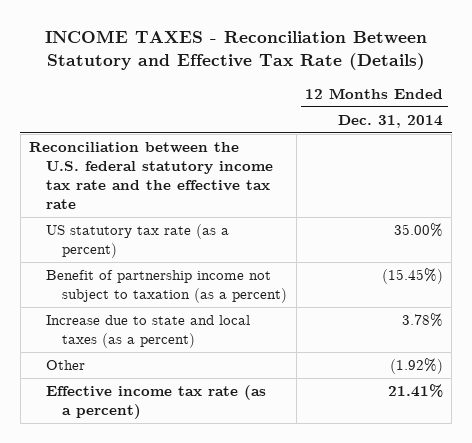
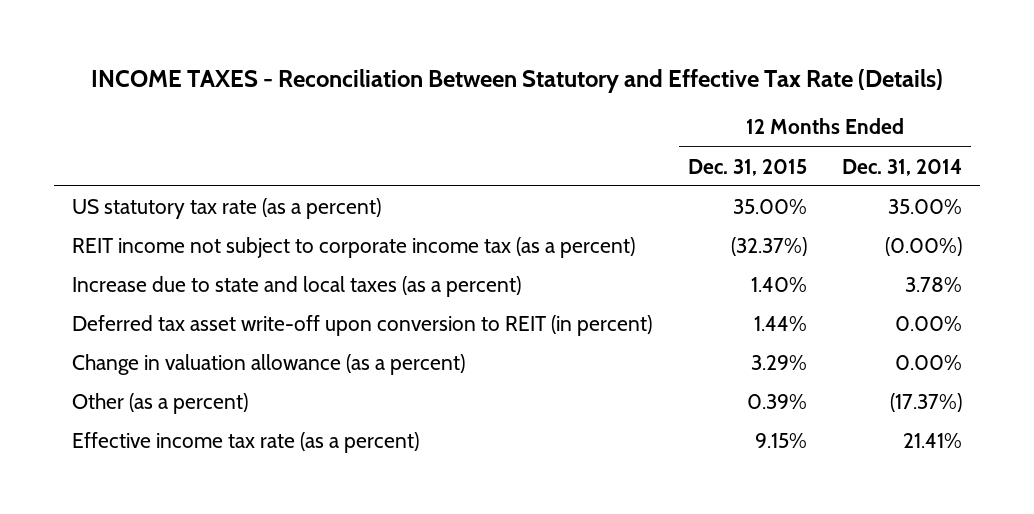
none -> [687,158,807,176] Dec. 31, 2015
[29,142,273,209] Reconciliation between the U.S. federal statutory income tax rate and the effective tax rate -> none
[45,270,288,304] Benefit of partnership income not subject to taxation (as a percent) -> [71,236,635,258] REIT income not subject to corporate income tax (as a percent)
[382,268,444,285] (15.45%) -> [885,236,963,256] (0.00%)
none -> [71,314,652,336] Deferred tax asset write-off upon conversion to REIT (in percent)
none -> [71,353,465,375] Change in valuation allowance (as a percent)
[45,360,85,371] Other -> [71,392,248,414] Other (as a percent)
[390,358,444,375] (1.92%) -> [890,392,963,412] (17.37%)

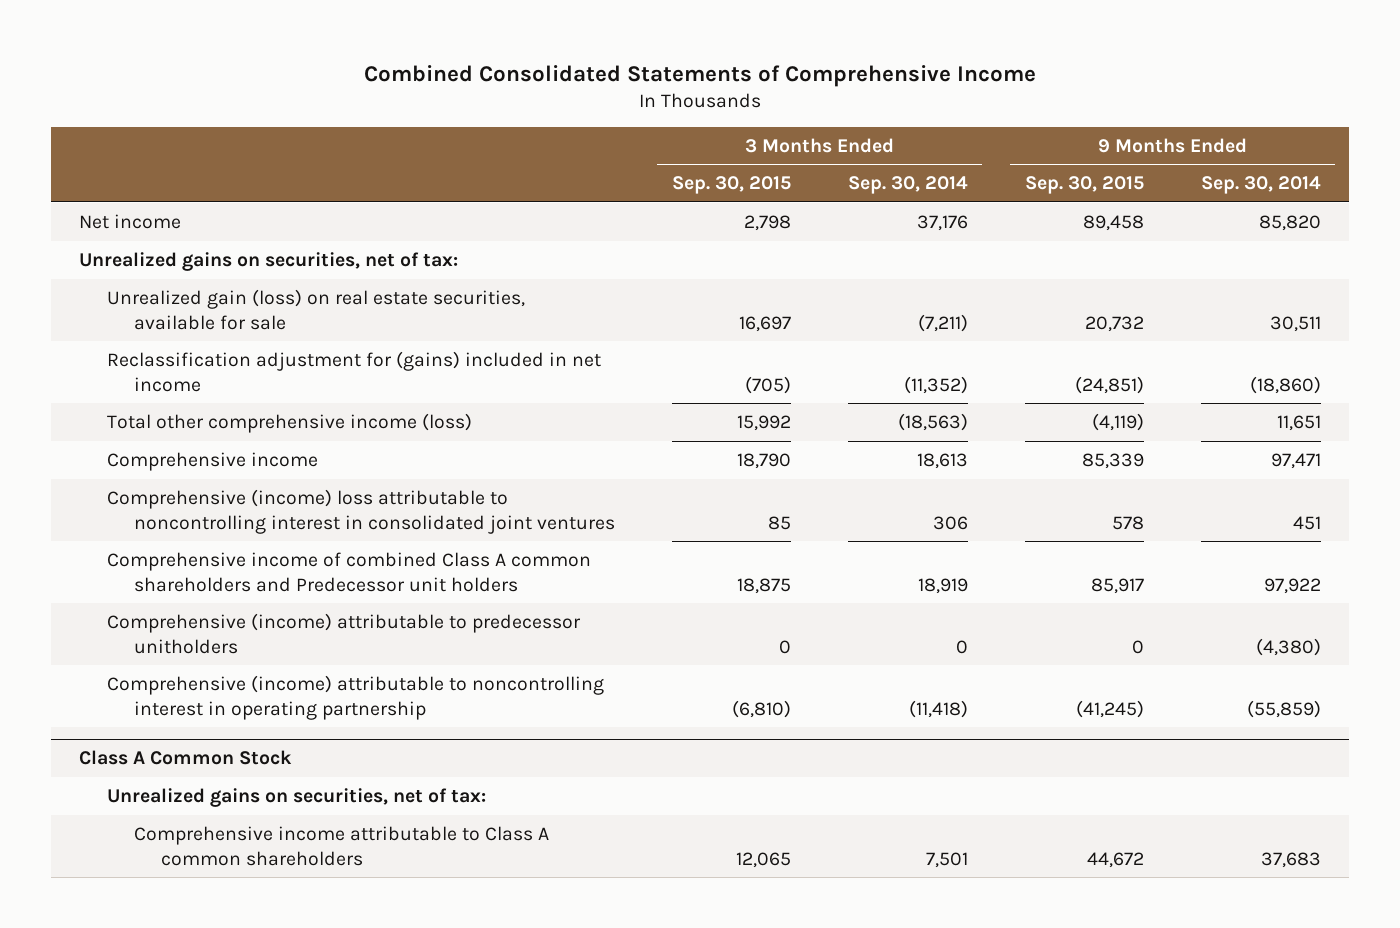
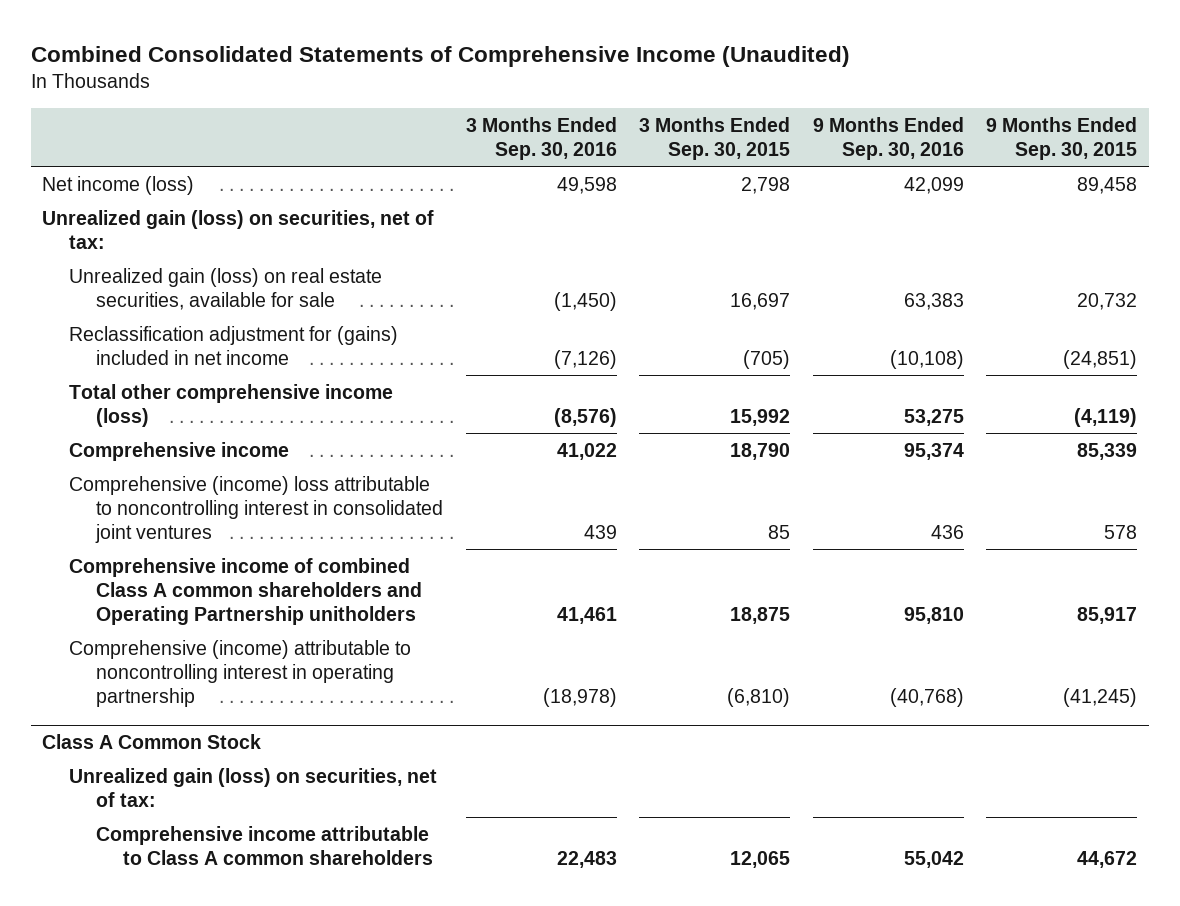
[364,65,1037,88] Combined Consolidated Statements of Comprehensive Income -> [31,45,851,67] Combined Consolidated Statements of Comprehensive Income (Unaudited)
[847,176,968,195] Sep. 30, 2014 -> none
[1200,176,1321,195] Sep. 30, 2014 -> none
none -> [465,116,617,161] 3 Months Ended Sep. 30, 2016
none -> [812,116,964,161] 9 Months Ended Sep. 30, 2016
[79,213,182,229] Net income -> [42,175,195,195] Net income (loss)
[79,251,459,271] Unrealized gains on securities, net of tax: -> [42,209,435,250] Unrealized gain (loss) on securities, net of tax:
[106,612,581,654] Comprehensive (income) attributable to predecessor unitholders -> none
[106,551,591,592] Comprehensive income of combined Class A common shareholders and Predecessor unit holders -> [69,557,423,626] Comprehensive income of combined Class A common shareholders and Operating Partnership unitholders
[106,787,486,807] Unrealized gains on securities, net of tax: -> [69,767,438,808] Unrealized gain (loss) on securities, net of tax:

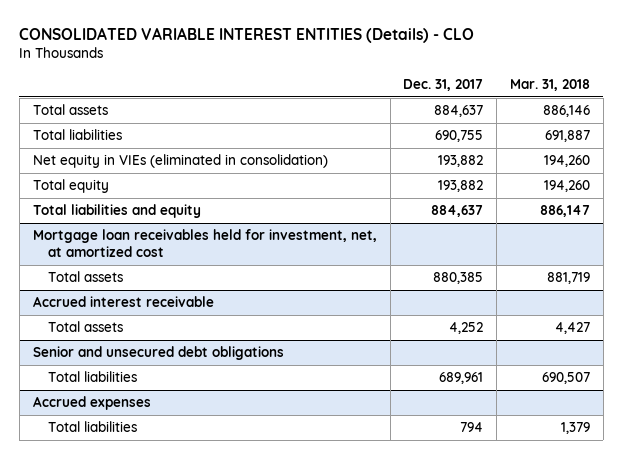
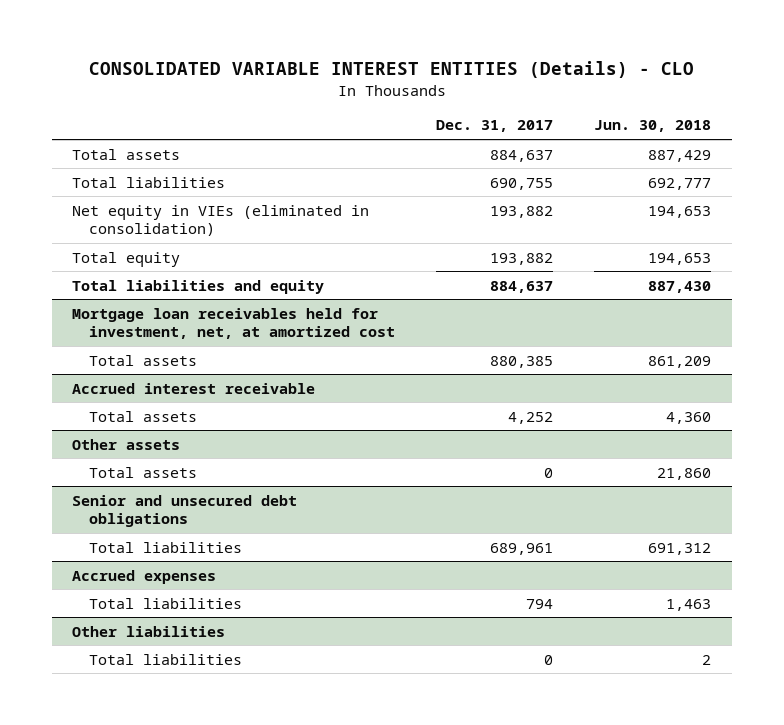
[509,78,590,91] Mar. 31, 2018 -> none
none -> [594,120,712,133] Jun. 30, 2018
none -> [72,438,181,450] Other assets
none -> [89,466,198,478] Total assets
none -> [72,625,226,637] Other liabilities
none -> [89,653,243,665] Total liabilities

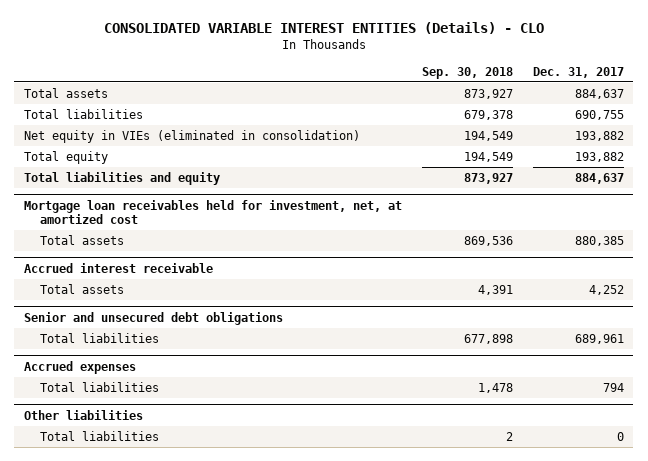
[594,120,712,133] Jun. 30, 2018 -> none
none -> [421,66,513,79] Sep. 30, 2018
[72,438,181,450] Other assets -> none
[89,466,198,478] Total assets -> none

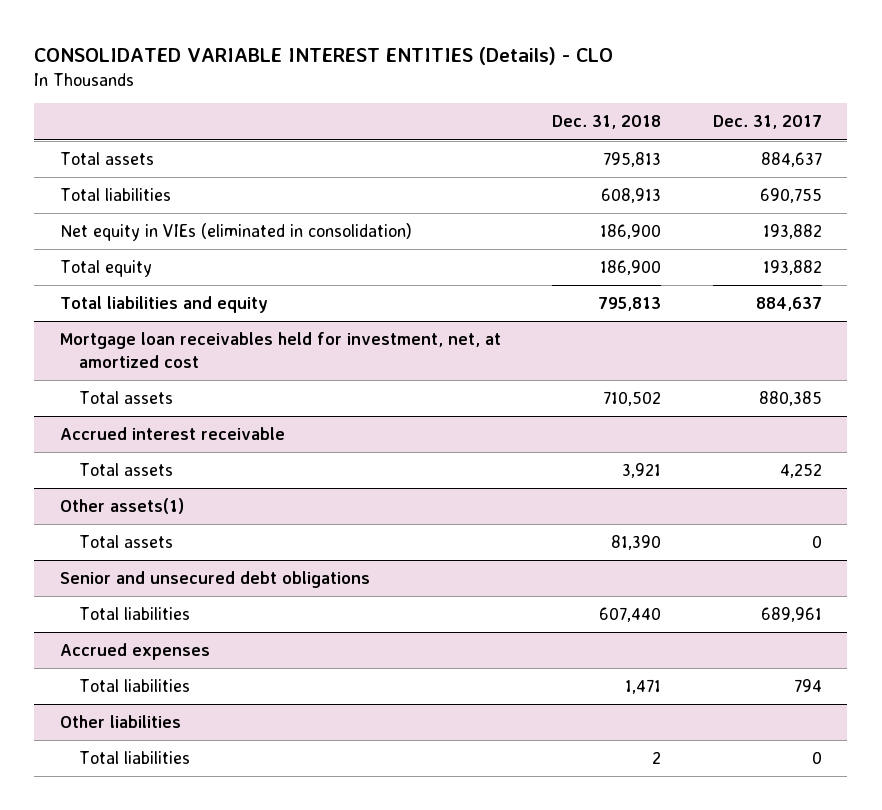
[421,66,513,79] Sep. 30, 2018 -> none
none -> [552,115,662,130] Dec. 31, 2018
none -> [60,498,185,515] Other assets(1)
none -> [79,535,174,549] Total assets

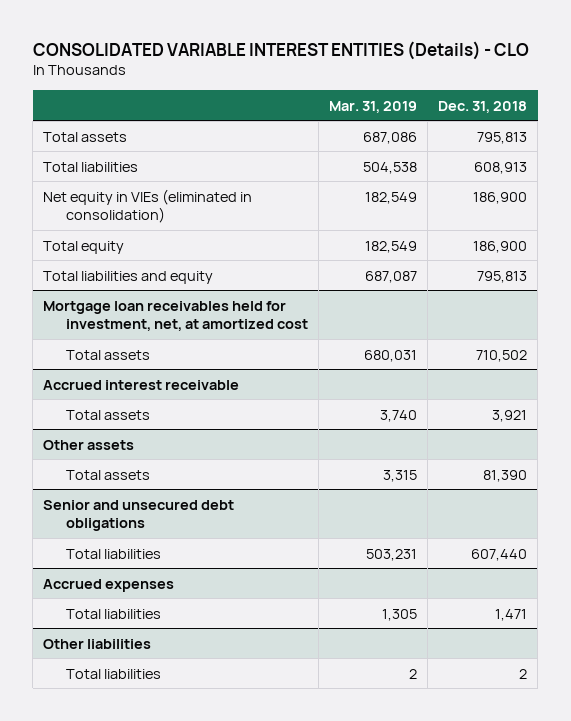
[712,115,822,130] Dec. 31, 2017 -> none
none -> [329,100,418,113] Mar. 31, 2019
[60,498,185,515] Other assets(1) -> [43,439,135,450] Other assets

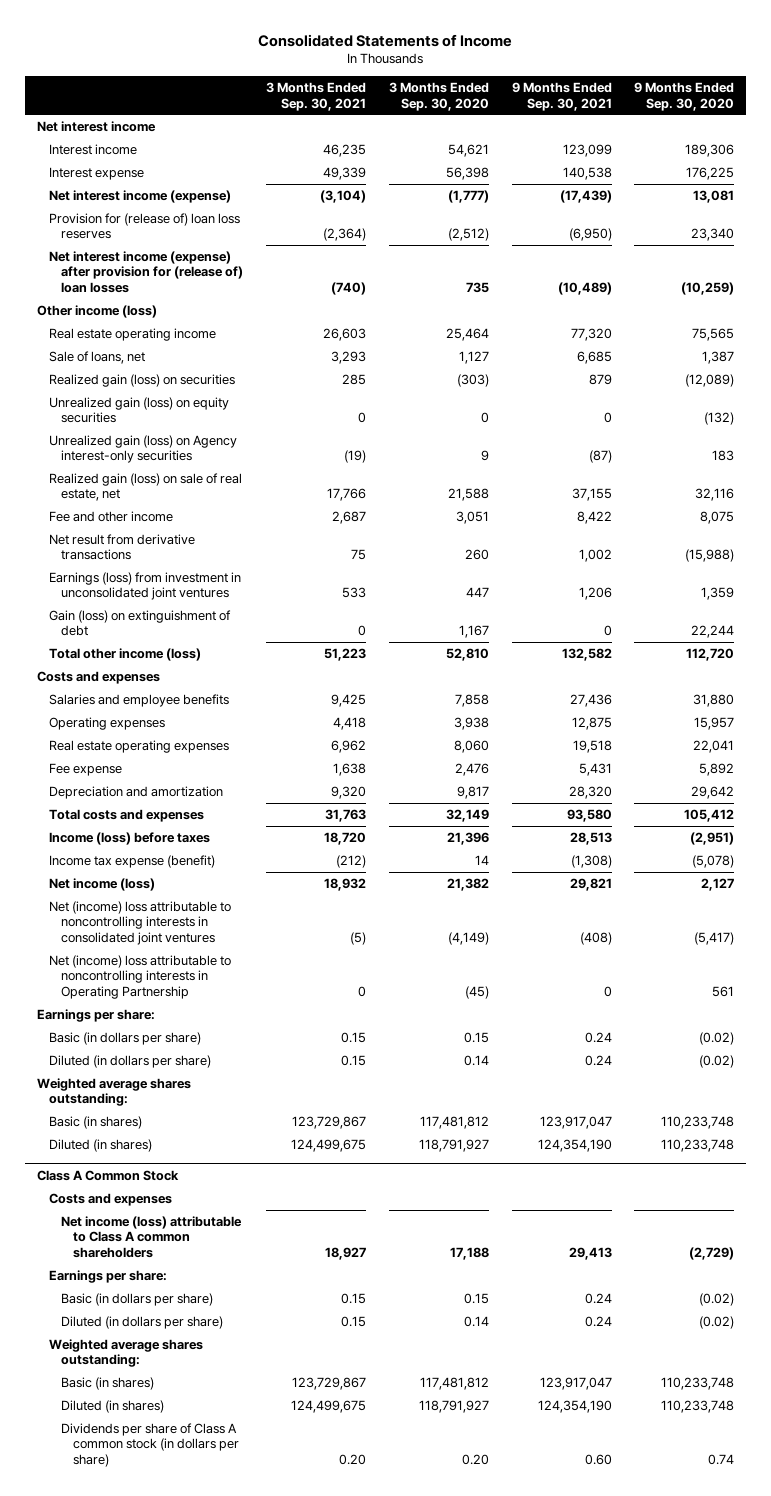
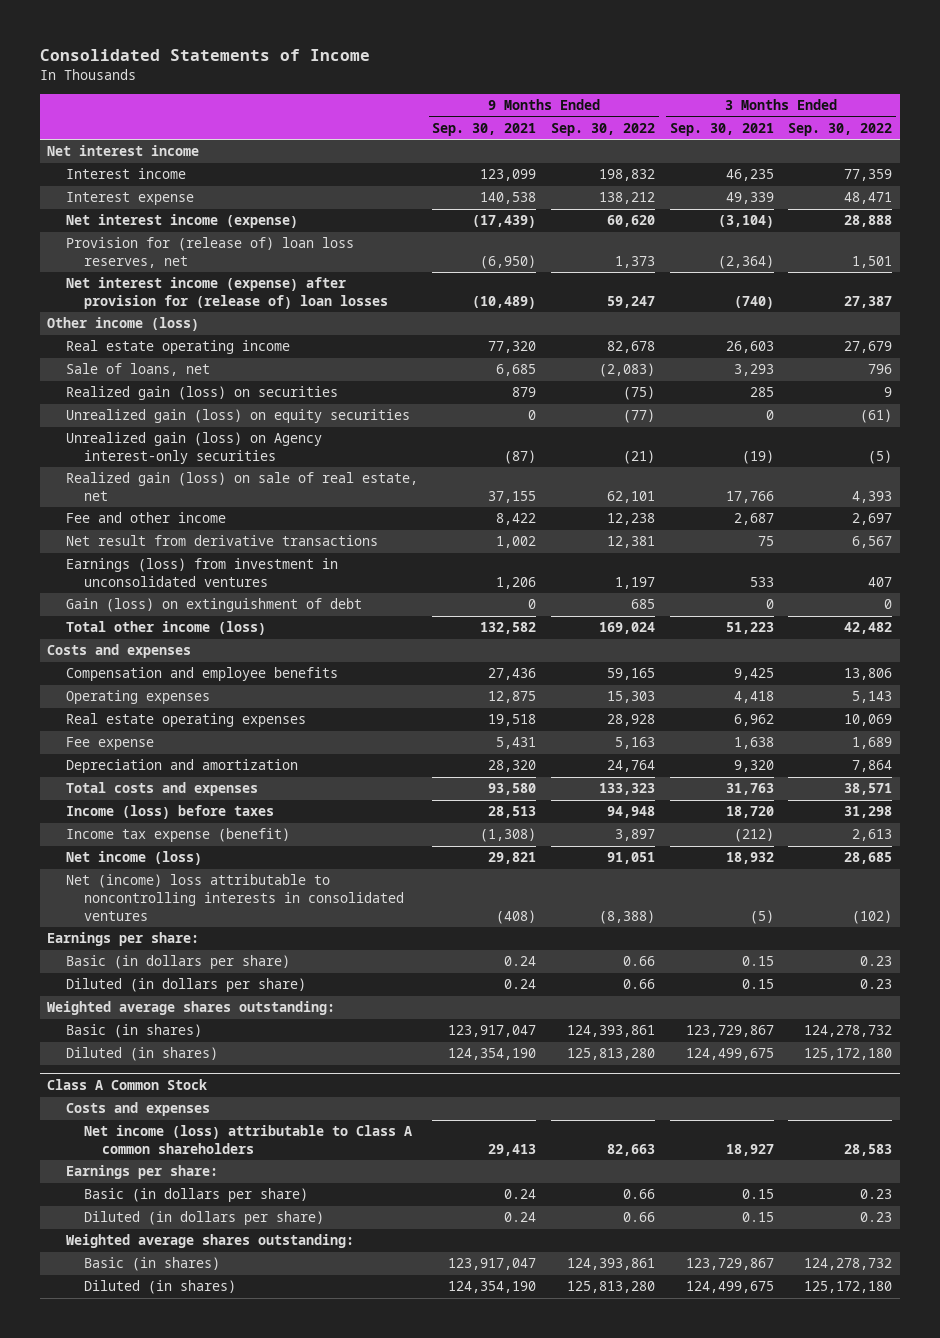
[388,82,489,111] 3 Months Ended Sep. 30, 2020 -> none
[634,82,735,111] 9 Months Ended Sep. 30, 2020 -> none
none -> [550,122,655,136] Sep. 30, 2022
none -> [788,122,893,136] Sep. 30, 2022
[48,213,240,240] Provision for (release of) loan loss reserves -> [65,237,354,268] Provision for (release of) loan loss reserves, net
[48,572,241,601] Earnings (loss) from investment in unconsolidated joint ventures -> [65,558,338,587] Earnings (loss) from investment in unconsolidated ventures
[48,694,229,708] Salaries and employee benefits -> [65,667,338,682] Compensation and employee benefits
[48,955,231,999] Net (income) loss attributable to noncontrolling interests in Operating Partnership -> none
[48,901,231,945] Net (income) loss attributable to noncontrolling interests in consolidated joint ventures -> [65,874,404,921] Net (income) loss attributable to noncontrolling interests in consolidated ventures
[61,1423,240,1467] Dividends per share of Class A common stock (in dollars per share) -> none

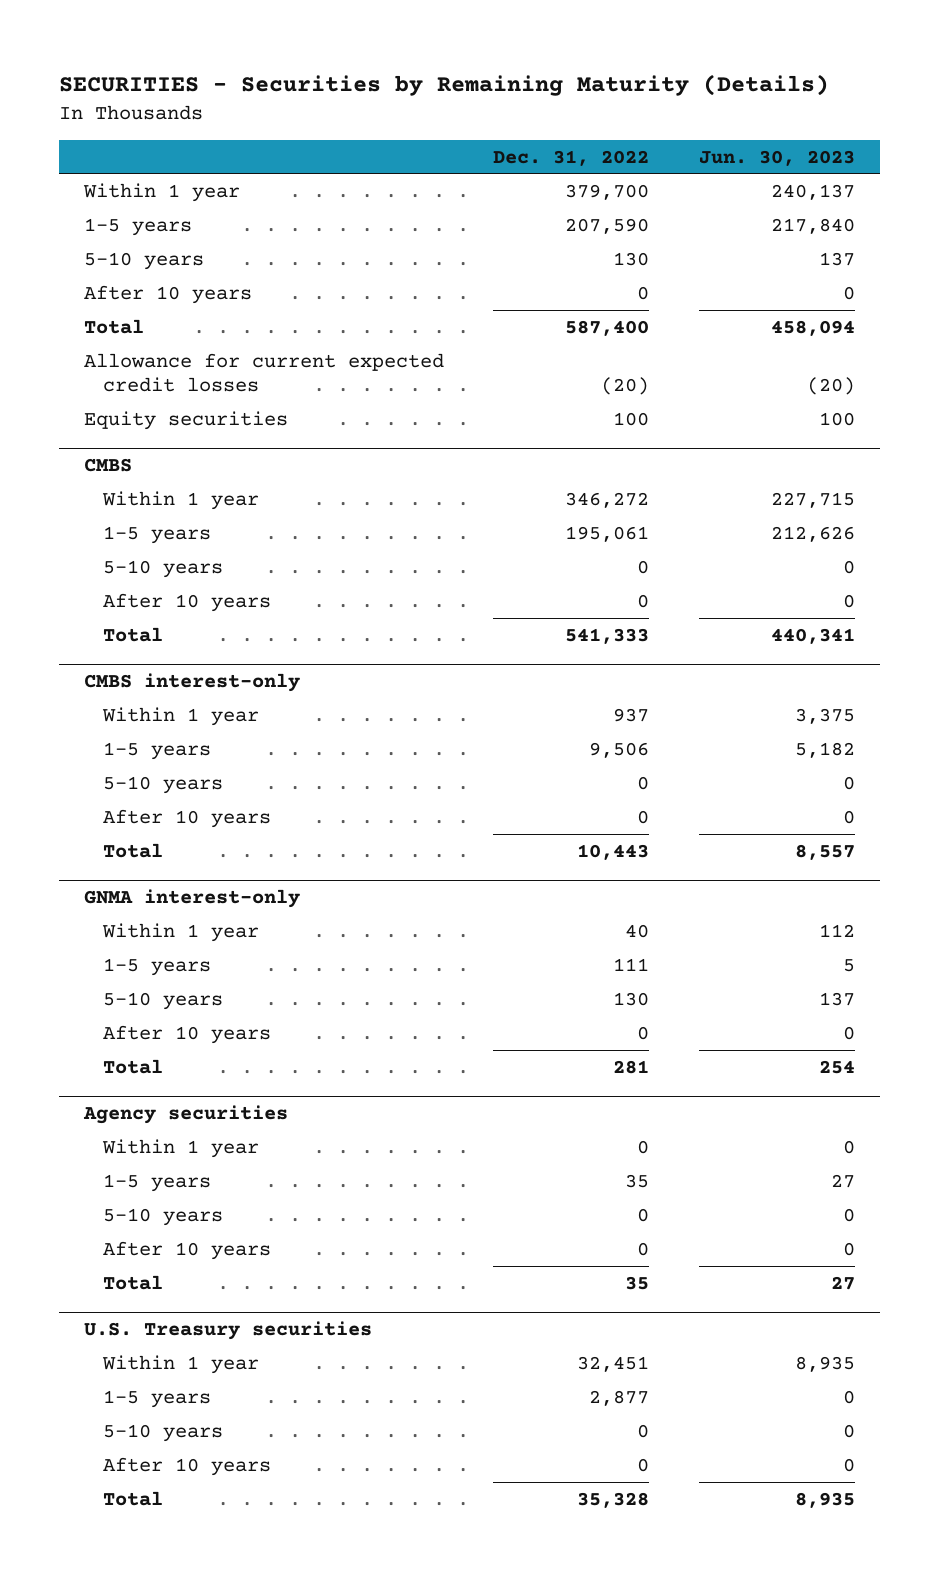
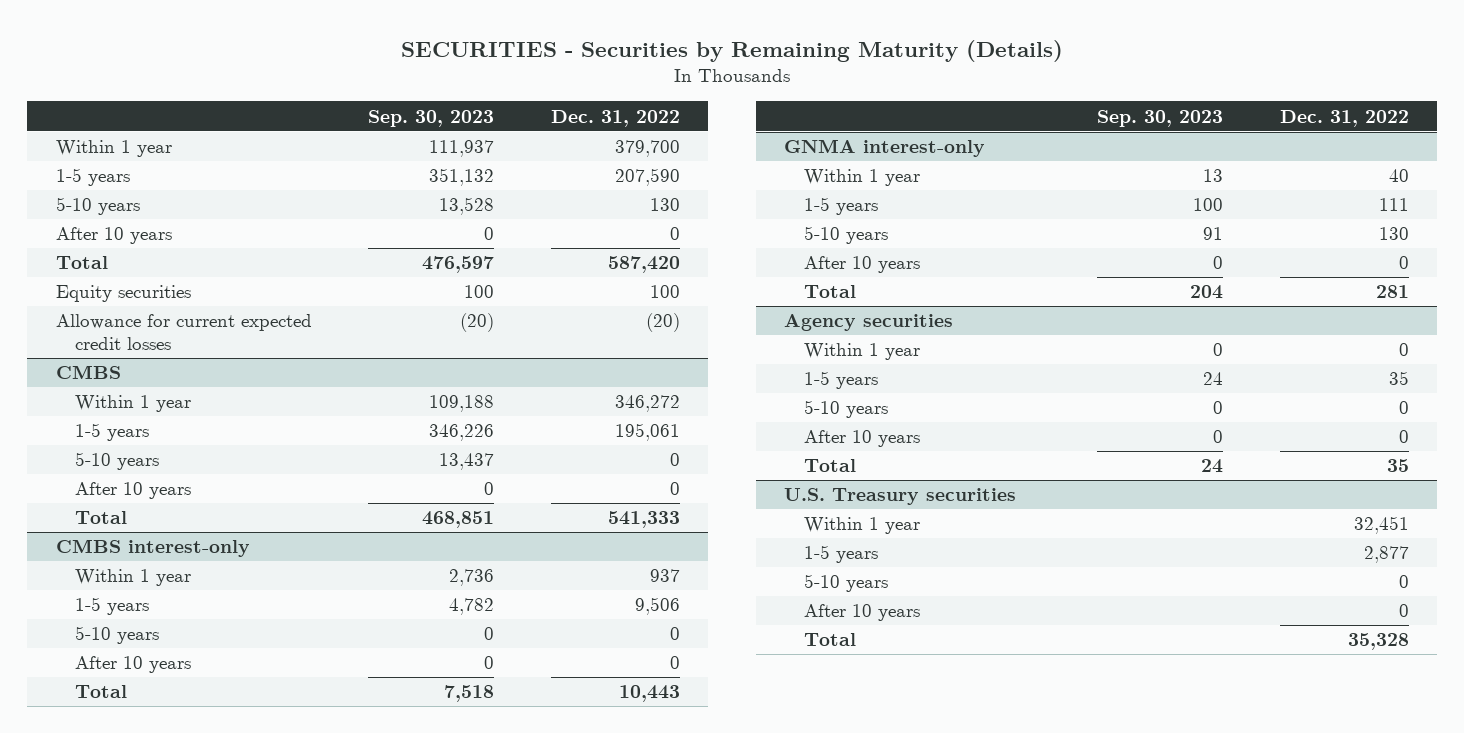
[698,149,855,166] Jun. 30, 2023 -> none
none -> [368,109,495,127] Sep. 30, 2023
[565,319,650,336] 587,400 -> [608,256,681,274] 587,420
[84,352,445,392] Allowance for current expected credit losses -> [55,314,312,350] Allowance for current expected credit losses

